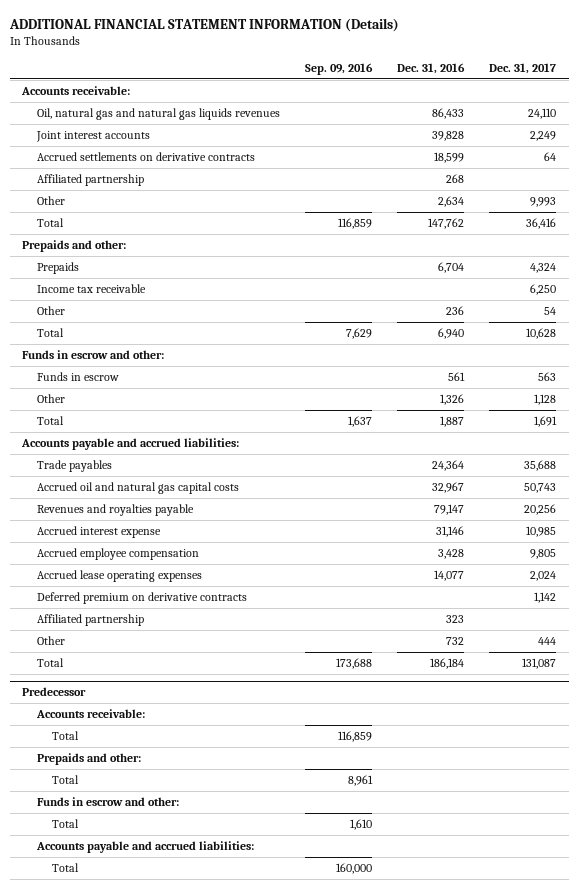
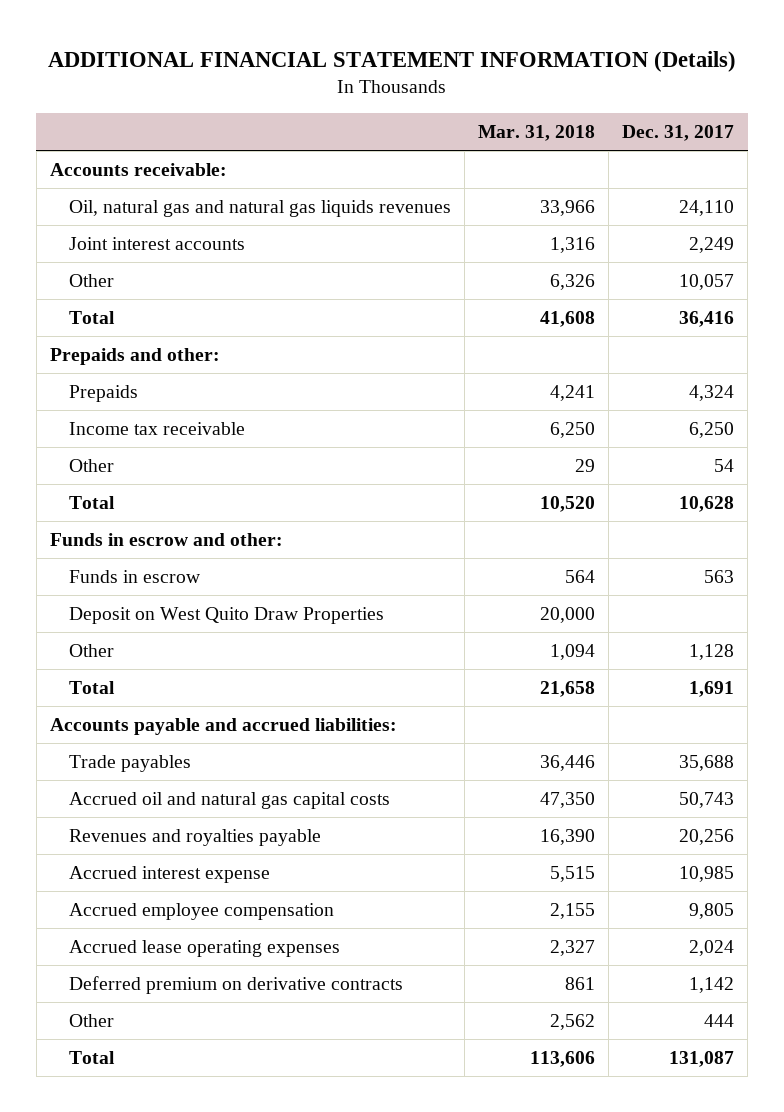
[305,62,374,75] Sep. 09, 2016 -> none
[397,62,466,74] Dec. 31, 2016 -> none
none -> [477,125,595,142] Mar. 31, 2018
[37,152,256,162] Accrued settlements on derivative contracts -> none
[37,174,145,187] Affiliated partnership -> none
[530,197,557,208] 9,993 -> [679,274,735,291] 10,057
none -> [68,607,384,625] Deposit on West Quito Draw Properties
[37,614,145,627] Affiliated partnership -> none
[22,687,87,697] Predecessor -> none
[36,709,146,719] Accounts receivable: -> none
[52,731,80,741] Total -> none
[37,753,142,766] Prepaids and other: -> none
[52,775,80,785] Total -> none
[37,797,180,807] Funds in escrow and other: -> none
[52,819,80,829] Total -> none
[36,841,255,854] Accounts payable and accrued liabilities: -> none
[52,863,80,873] Total -> none

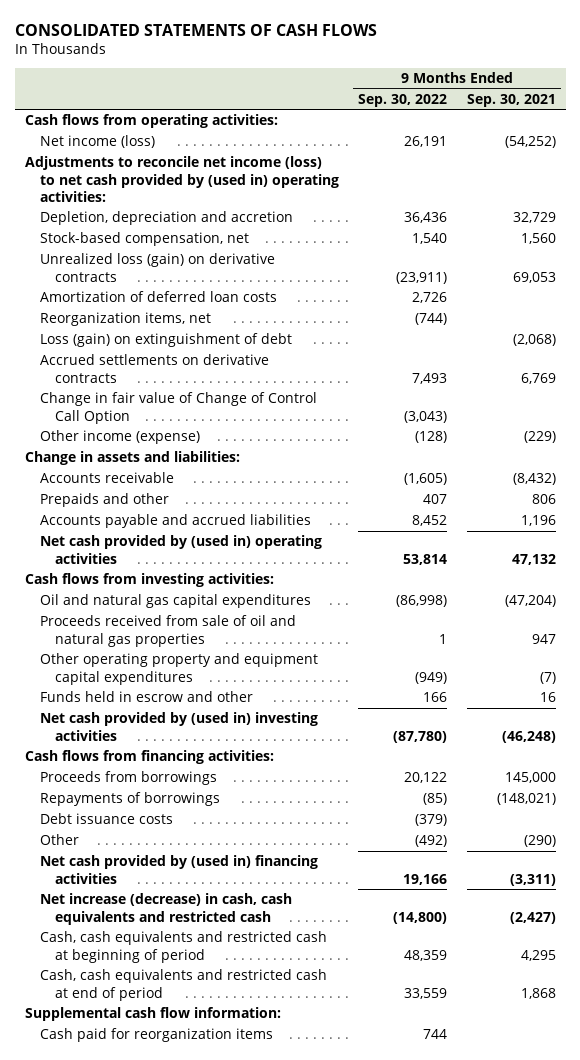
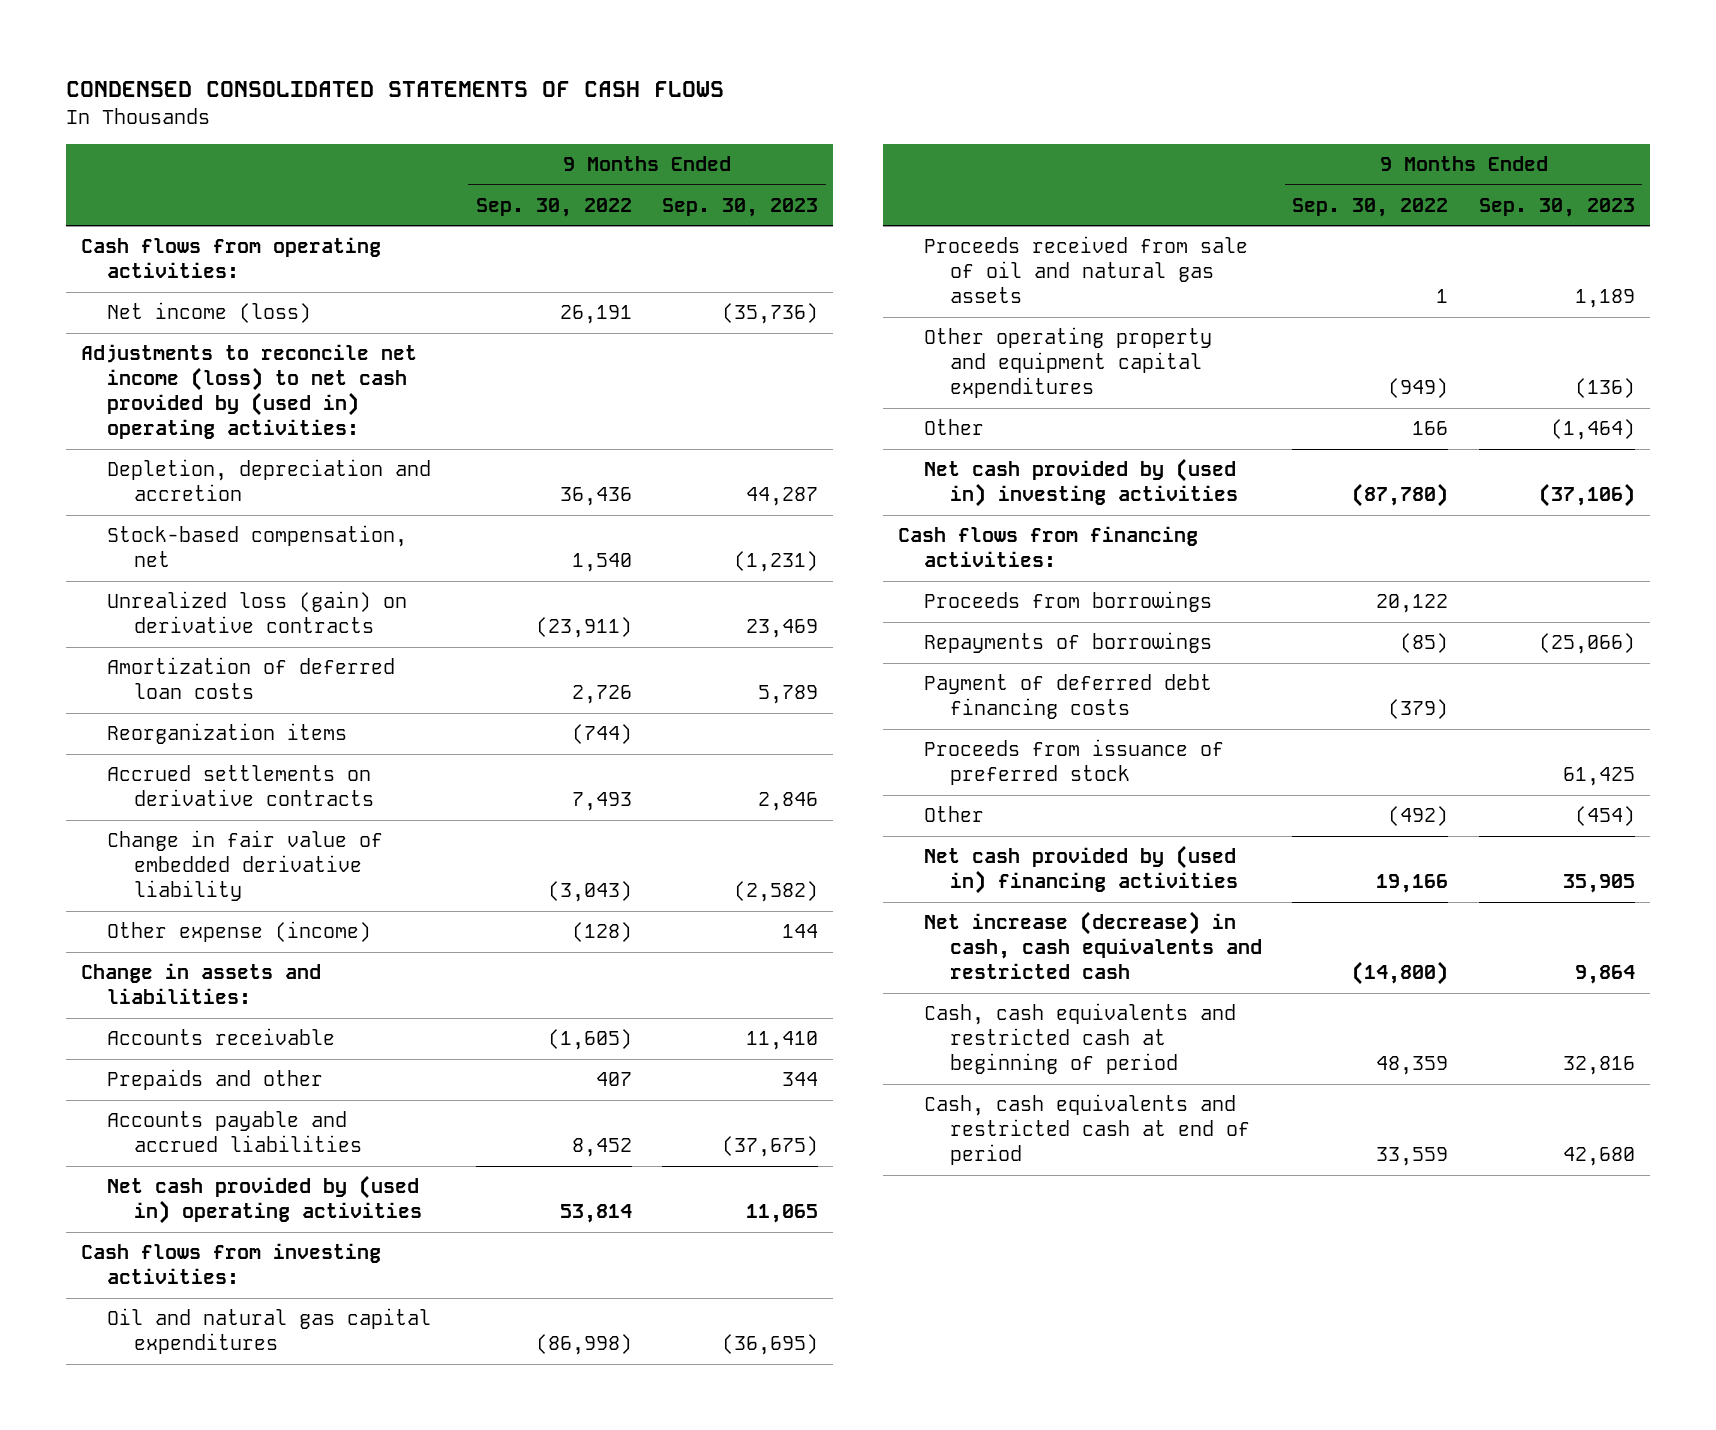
[14,23,377,36] CONSOLIDATED STATEMENTS OF CASH FLOWS -> [66,81,725,98] CONDENSED CONSOLIDATED STATEMENTS OF CASH FLOWS
[466,93,556,107] Sep. 30, 2021 -> none
none -> [662,197,819,217] Sep. 30, 2023
[39,333,292,348] Loss (gain) on extinguishment of debt -> none
[39,312,211,327] Reorganization items, net -> [107,723,348,745] Reorganization items
[39,392,317,424] Change in fair value of Change of Control Call Option -> [107,830,384,902] Change in fair value of embedded derivative liability
[39,430,200,445] Other income (expense) -> [107,921,372,943] Other expense (income)
[39,615,296,647] Proceeds received from sale of oil and natural gas properties -> [924,236,1249,304] Proceeds received from sale of oil and natural gas assets
[39,691,253,703] Funds held in escrow and other -> [924,419,985,436] Other
[39,813,173,825] Debt issuance costs -> [924,674,1213,720] Payment of deferred debt financing costs
none -> [924,739,1225,786] Proceeds from issuance of preferred stock
[24,1007,281,1022] Supplemental cash flow information: -> none
[39,1028,273,1043] Cash paid for reorganization items -> none

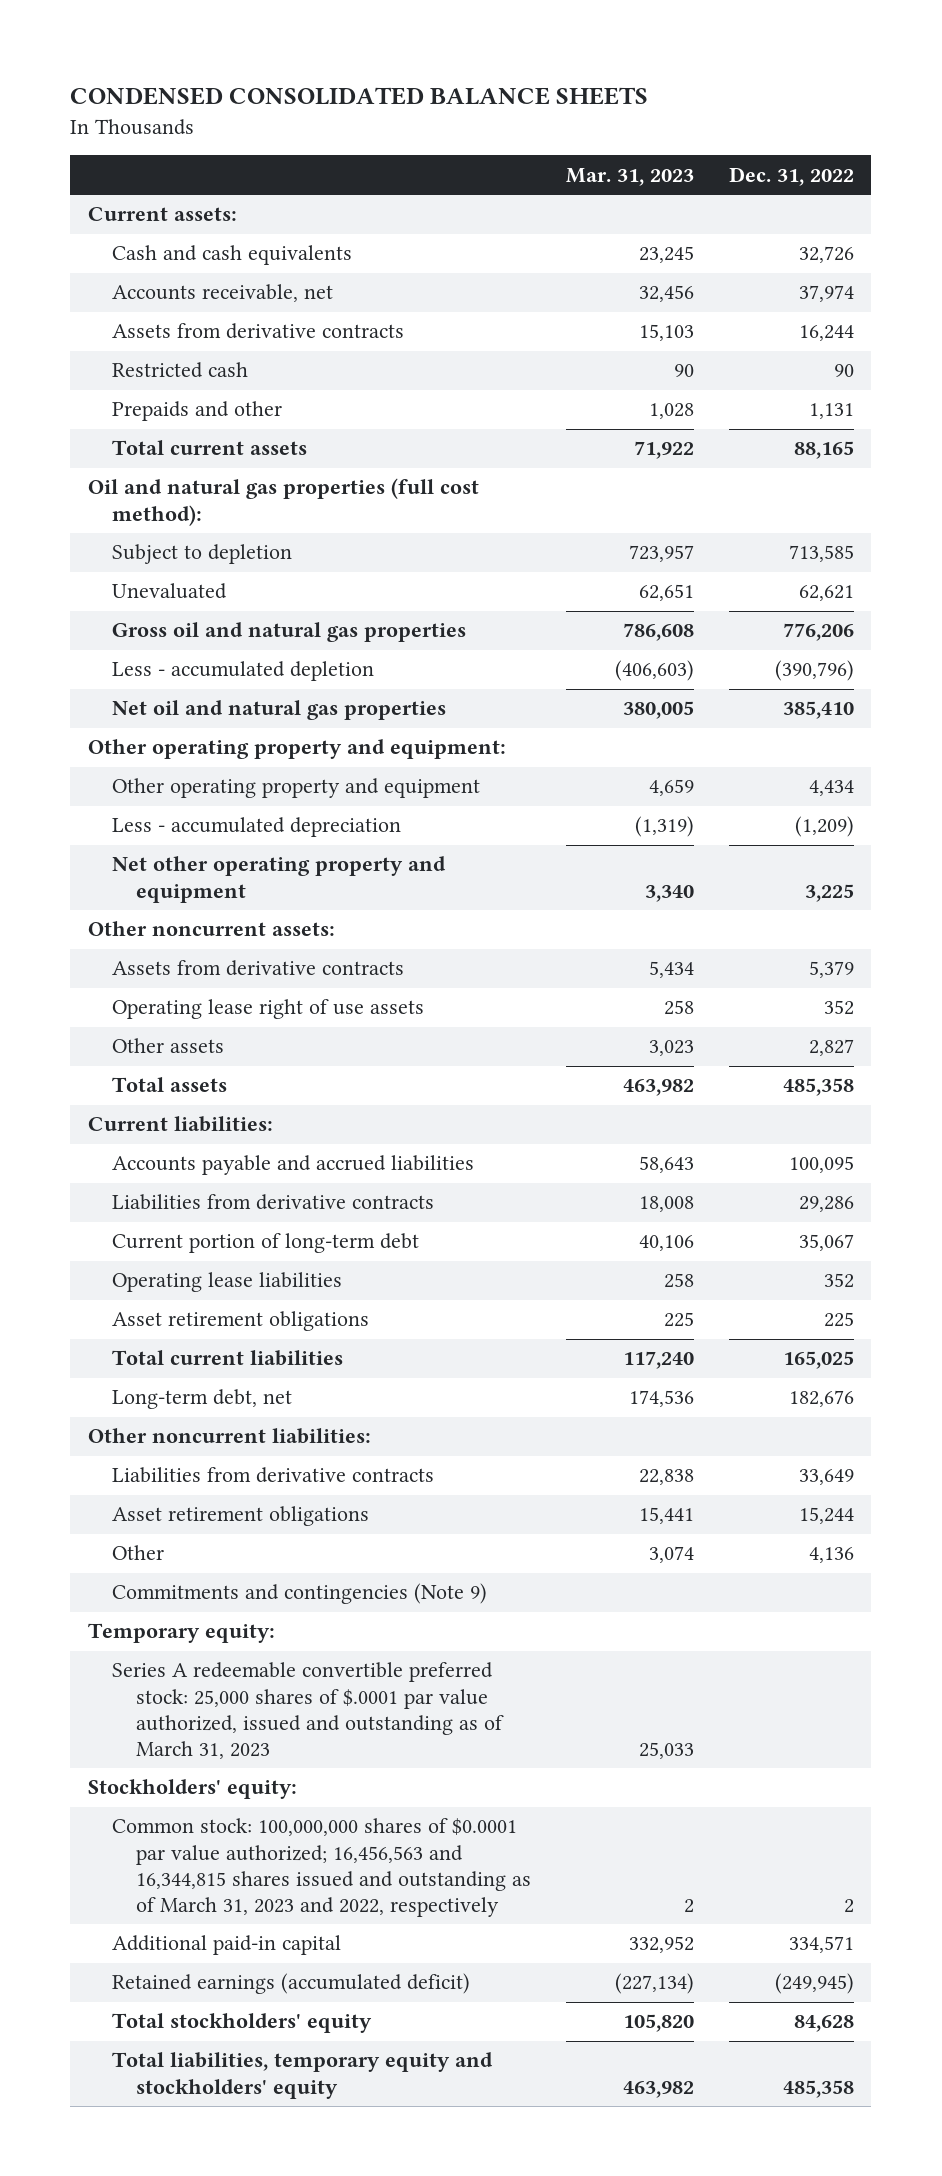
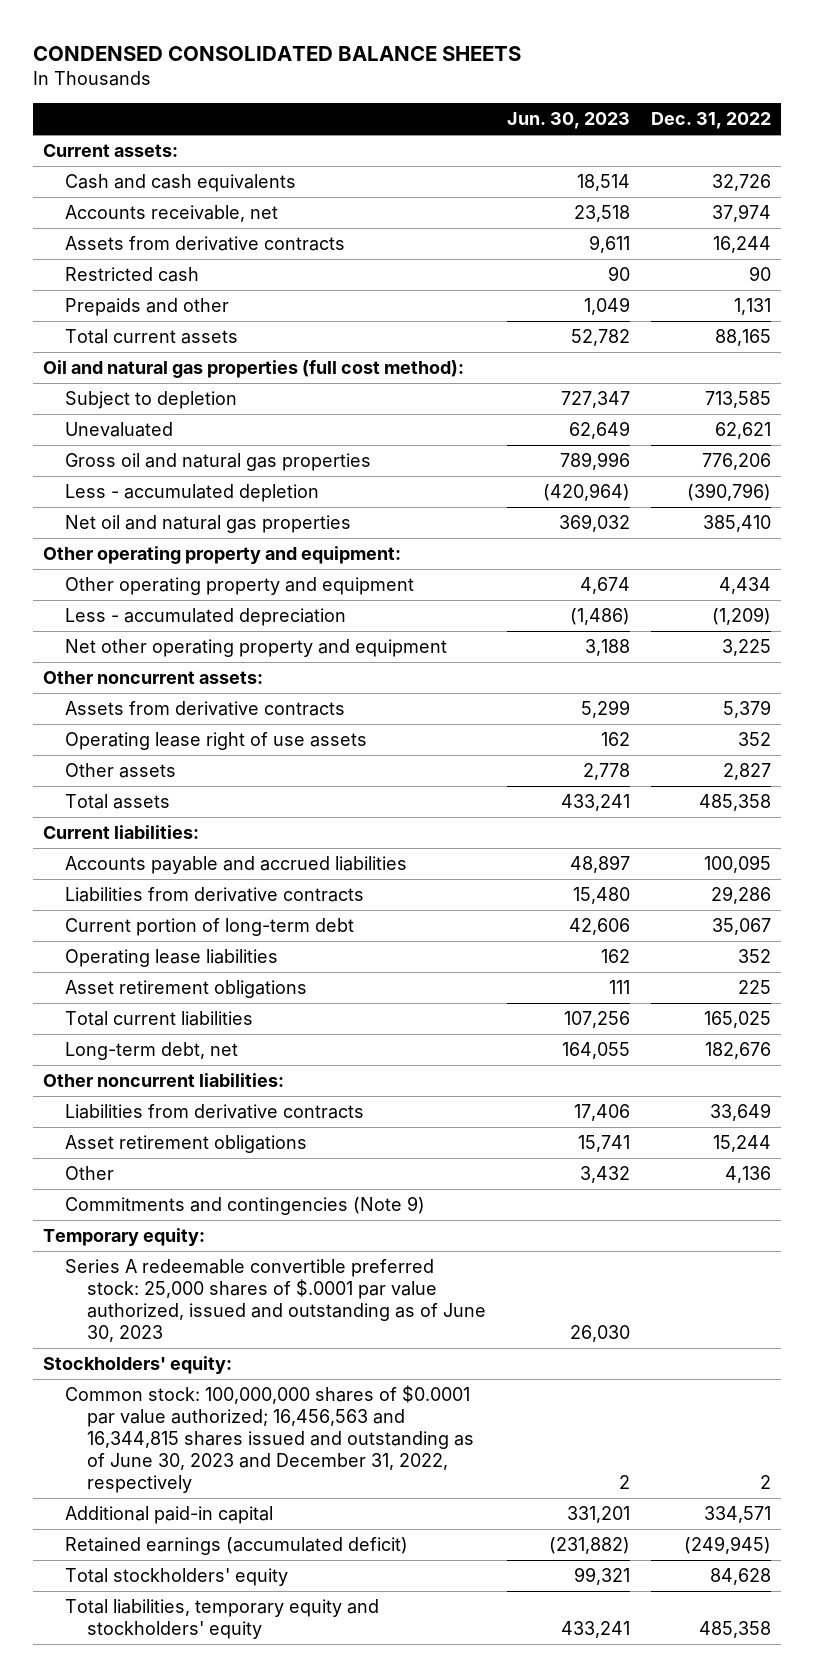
[566,167,695,186] Mar. 31, 2023 -> none
none -> [506,112,630,130] Jun. 30, 2023
[111,1662,505,1759] Series A redeemable convertible preferred stock: 25,000 shares of $.0001 par value authorized, issued and outstanding as of March 31, 2023 -> [65,1259,486,1343] Series A redeemable convertible preferred stock: 25,000 shares of $.0001 par value authorized, issued and outstanding as of June 30, 2023
[111,1818,532,1917] Common stock: 100,000,000 shares of $0.0001 par value authorized; 16,456,563 and 16,344,815 shares issued and outstanding as of March 31, 2023 and 2022, respectively -> [65,1385,474,1494] Common stock: 100,000,000 shares of $0.0001 par value authorized; 16,456,563 and 16,344,815 shares issued and outstanding as of June 30, 2023 and December 31, 2022, respectively

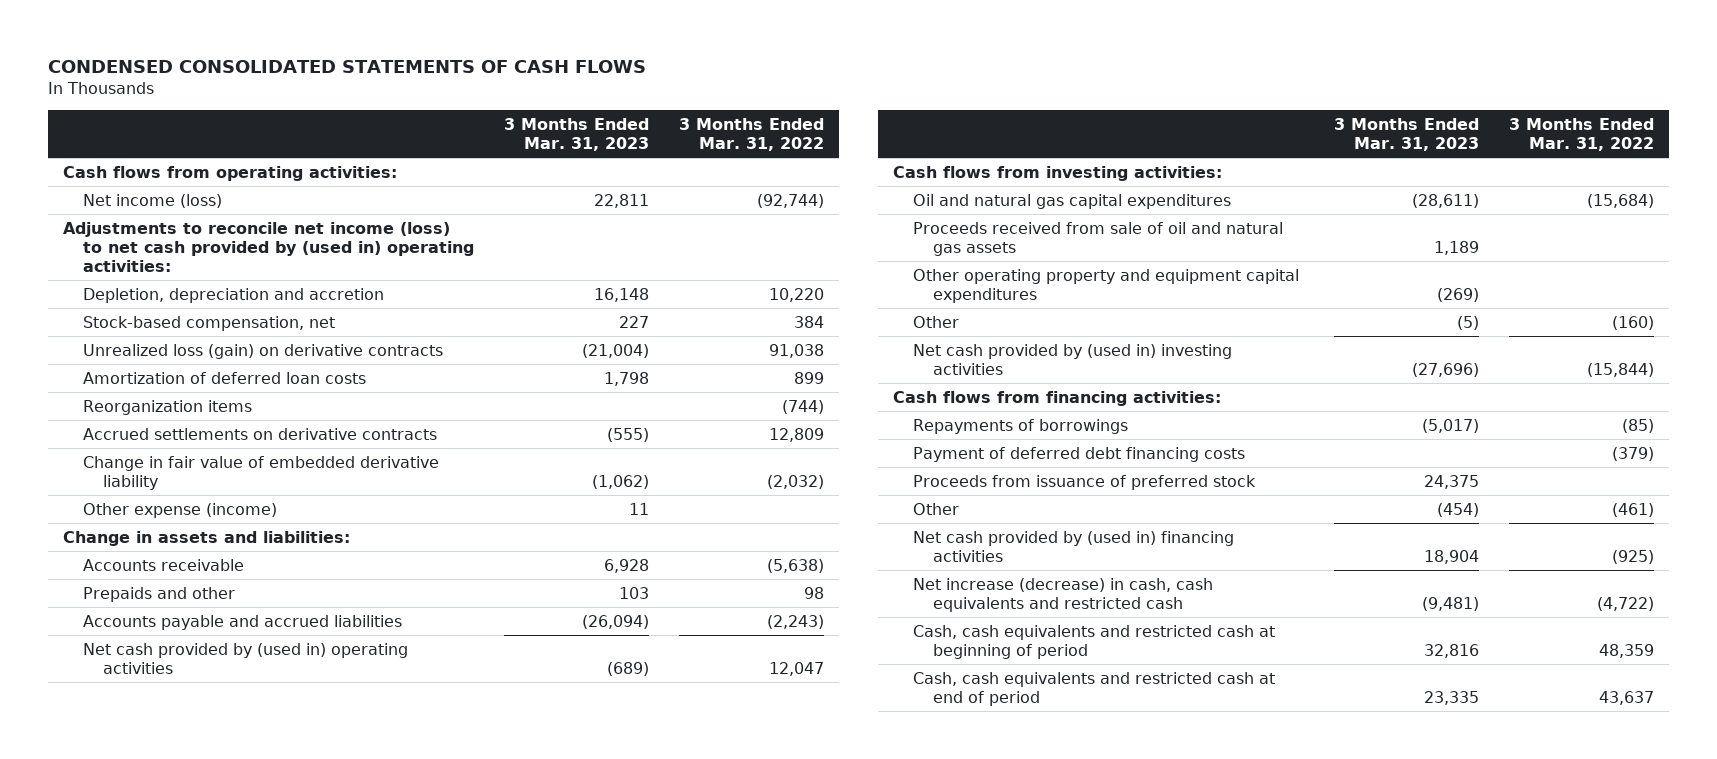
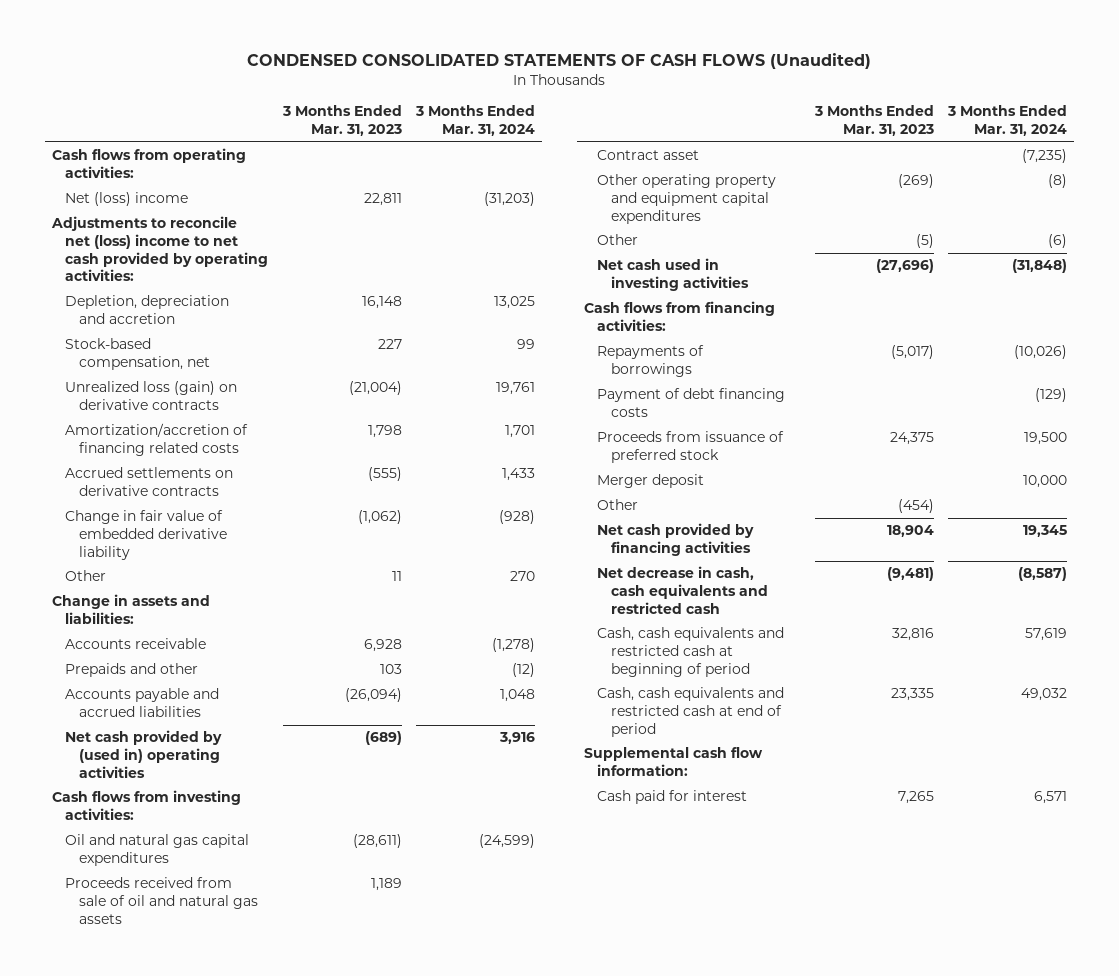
[48,59,647,73] CONDENSED CONSOLIDATED STATEMENTS OF CASH FLOWS -> [247,53,872,70] CONDENSED CONSOLIDATED STATEMENTS OF CASH FLOWS (Unaudited)
[678,117,824,152] 3 Months Ended Mar. 31, 2022 -> none
none -> [414,105,535,136] 3 Months Ended Mar. 31, 2024
[83,193,223,208] Net income (loss) -> [65,192,189,207] Net (loss) income
[63,221,475,273] Adjustments to reconcile net income (loss) to net cash provided by (used in) operating activities: -> [50,216,269,282] Adjustments to reconcile net (loss) income to net cash provided by operating activities:
[83,399,253,415] Reorganization items -> none
[83,371,367,384] Amortization of deferred loan costs -> [65,423,249,457] Amortization/accretion of financing related costs
[83,502,278,518] Other expense (income) -> [65,570,107,582] Other
none -> [597,150,700,161] Contract asset
[912,343,1232,375] Net cash provided by (used in) investing activities -> [597,258,749,292] Net cash used in investing activities
[912,446,1245,462] Payment of deferred debt financing costs -> [597,388,786,418] Payment of debt financing costs
none -> [597,474,705,489] Merger deposit
[912,530,1234,562] Net cash provided by (used in) financing activities -> [597,523,755,557] Net cash provided by financing activities
[912,577,1213,612] Net increase (decrease) in cash, cash equivalents and restricted cash -> [597,566,768,614] Net decrease in cash, cash equivalents and restricted cash
none -> [583,747,763,777] Supplemental cash flow information:
none -> [597,790,748,805] Cash paid for interest

